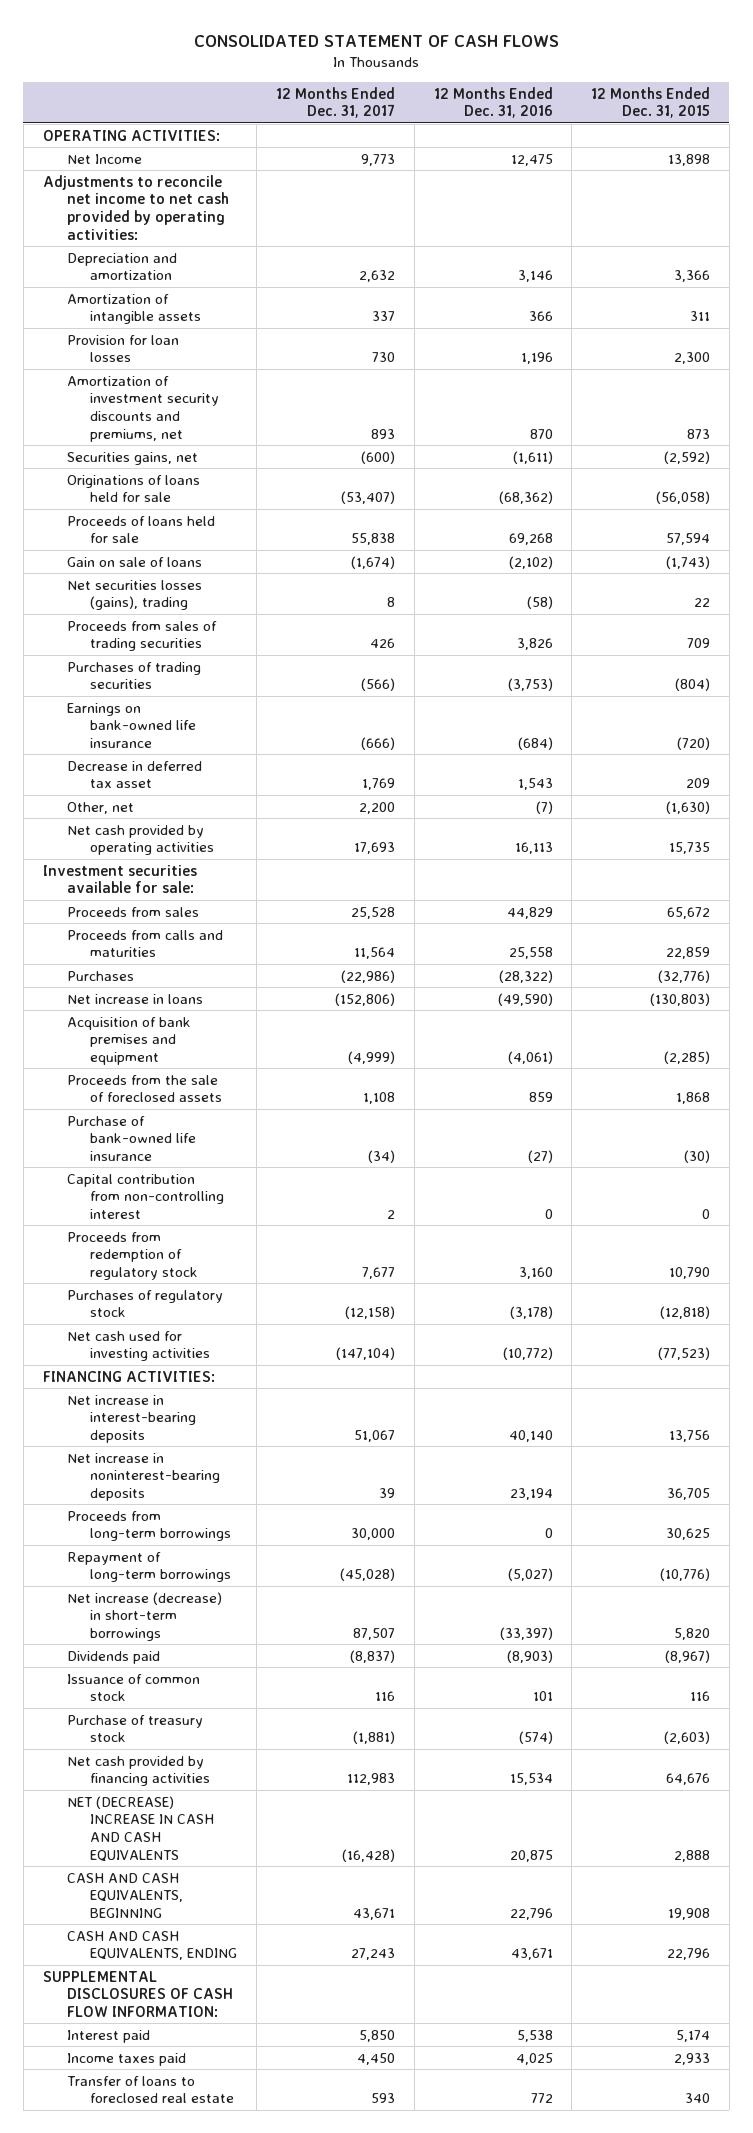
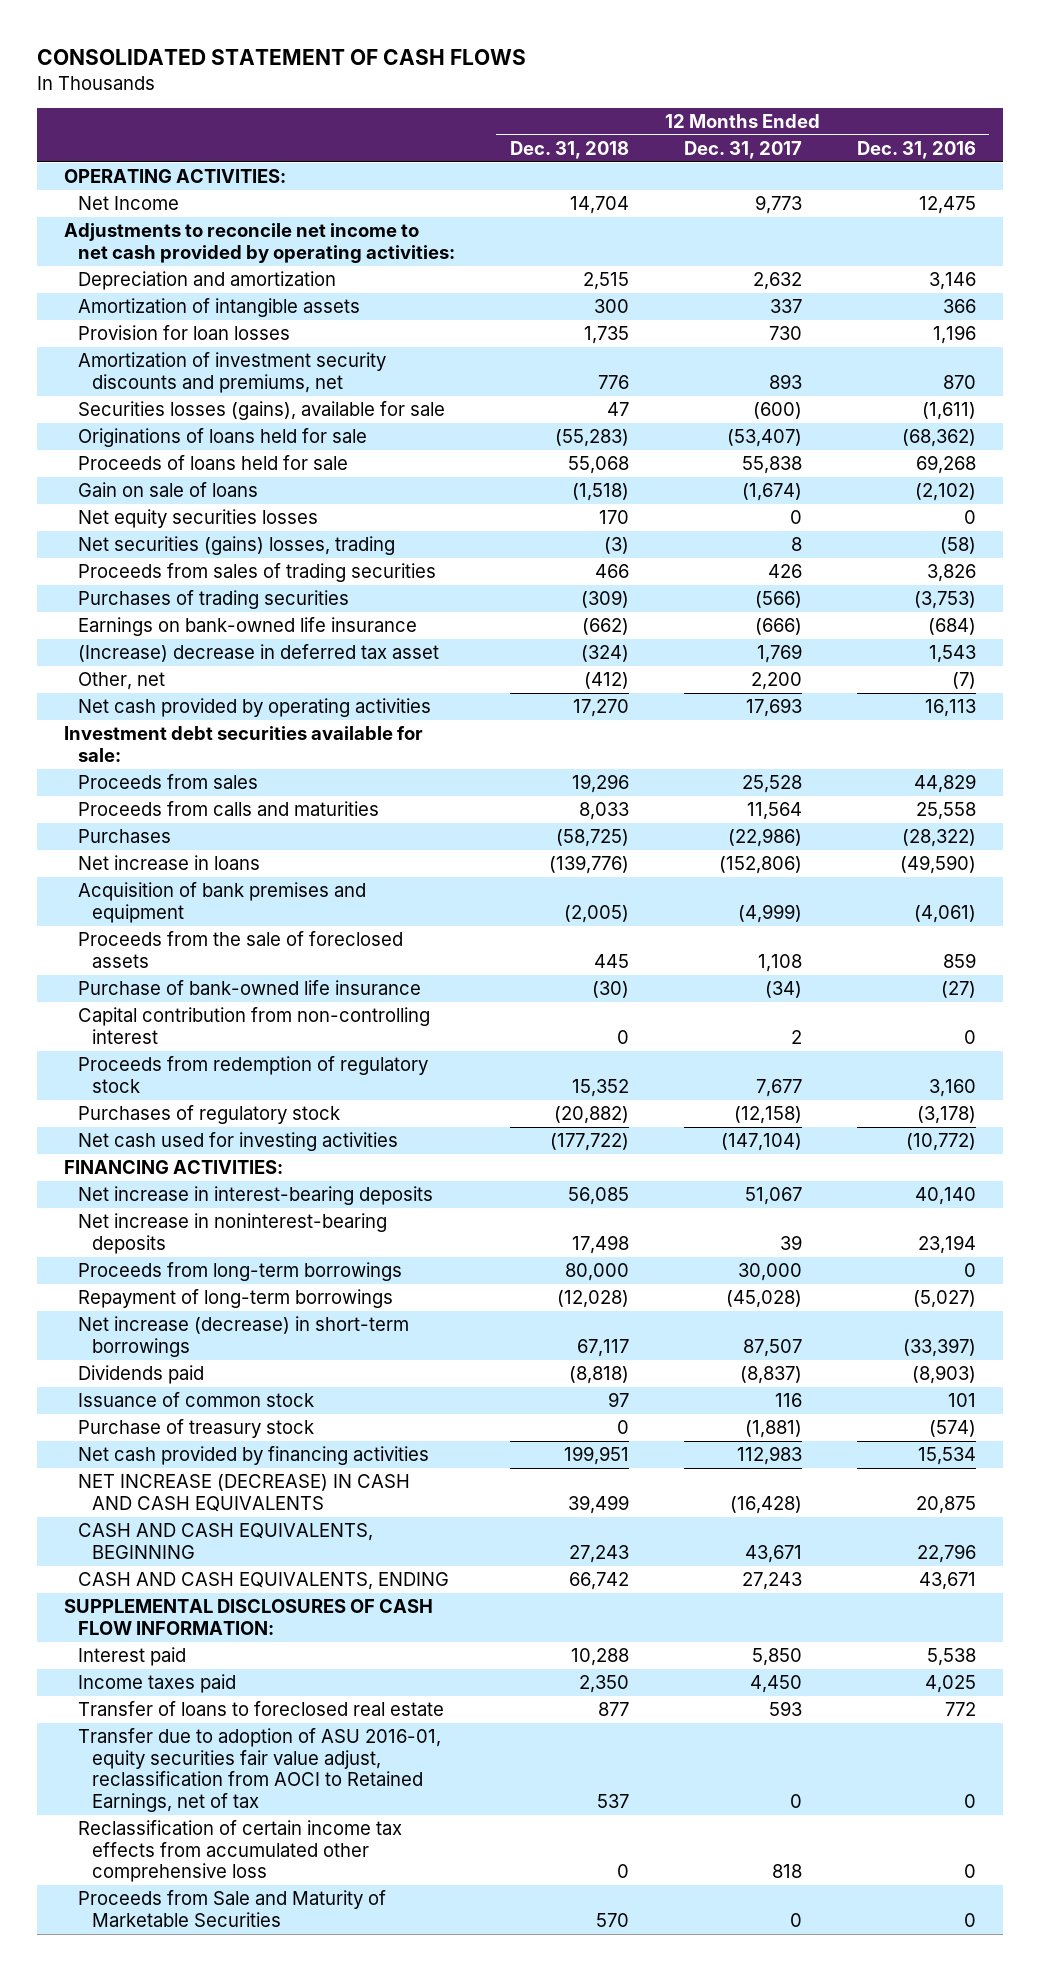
[591,86,711,119] 12 Months Ended Dec. 31, 2015 -> none
none -> [509,141,629,160] Dec. 31, 2018
[66,451,198,465] Securities gains, net -> [78,401,446,421] Securities losses (gains), available for sale
none -> [78,509,319,529] Net equity securities losses
[66,579,202,611] Net securities losses (gains), trading -> [78,536,396,556] Net securities (gains) losses, trading
[66,760,202,789] Decrease in deferred tax asset -> [78,644,440,663] (Increase) decrease in deferred tax asset
[42,864,197,894] Investment securities available for sale: -> [63,726,423,762] Investment debt securities available for sale:
[66,1795,215,1862] NET (DECREASE) INCREASE IN CASH AND CASH EQUIVALENTS -> [78,1474,411,1512] NET INCREASE (DECREASE) IN CASH AND CASH EQUIVALENTS
none -> [78,1728,442,1813] Transfer due to adoption of ASU 2016-01, equity securities fair value adjust, reclassification from AOCI to Retained Earnings, net of tax
none -> [78,1820,403,1883] Reclassification of certain income tax effects from accumulated other comprehensive loss
none -> [78,1890,387,1927] Proceeds from Sale and Maturity of Marketable Securities

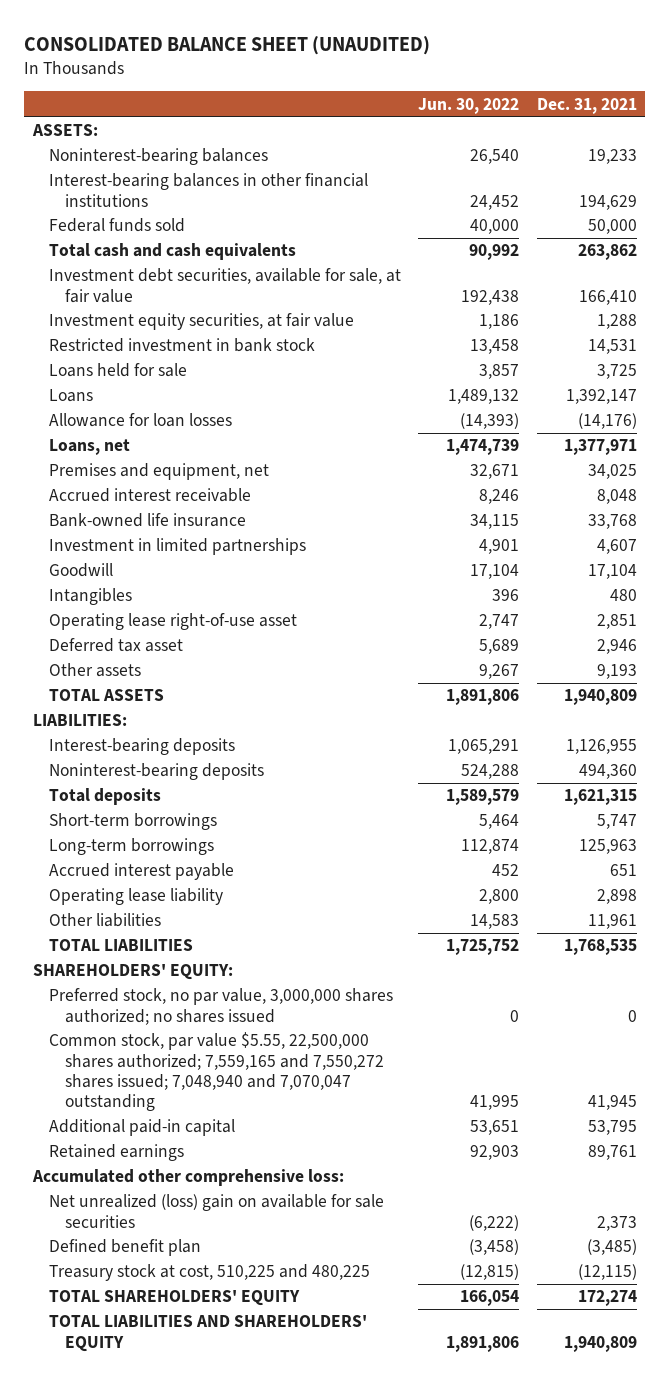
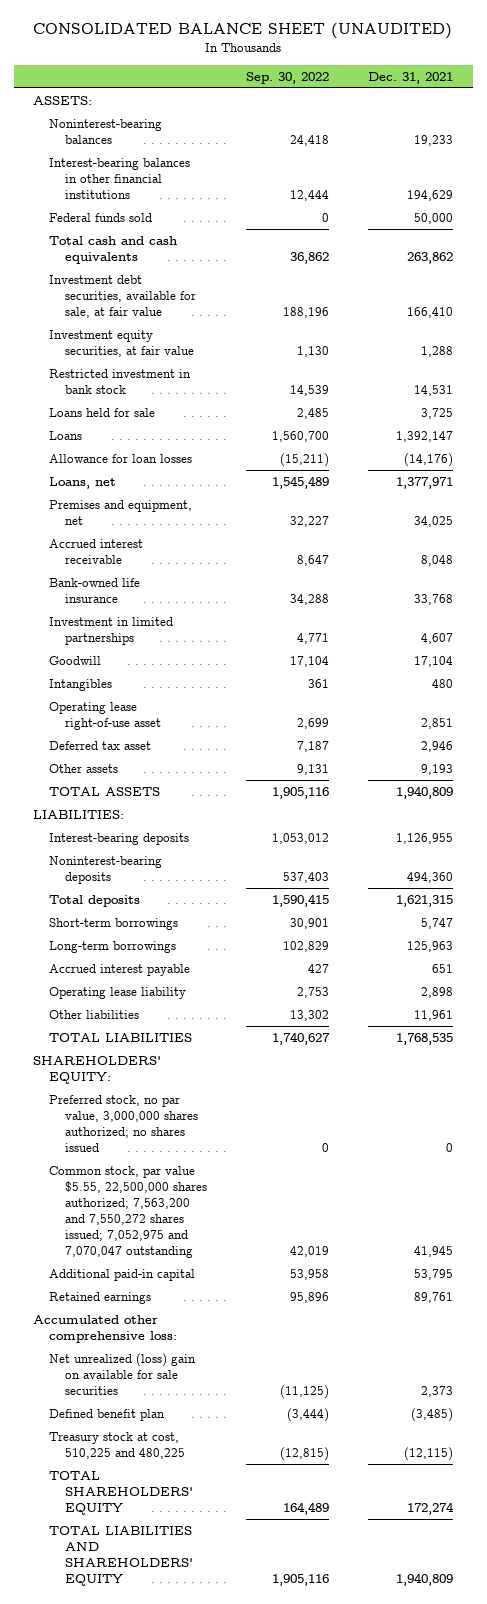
[418,97,520,114] Jun. 30, 2022 -> none
none -> [246,71,330,84] Sep. 30, 2022
[49,1032,385,1111] Common stock, par value $5.55, 22,500,000 shares authorized; 7,559,165 and 7,550,272 shares issued; 7,048,940 and 7,070,047 outstanding -> [49,1165,208,1258] Common stock, par value $5.55, 22,500,000 shares authorized; 7,563,200 and 7,550,272 shares issued; 7,052,975 and 7,070,047 outstanding

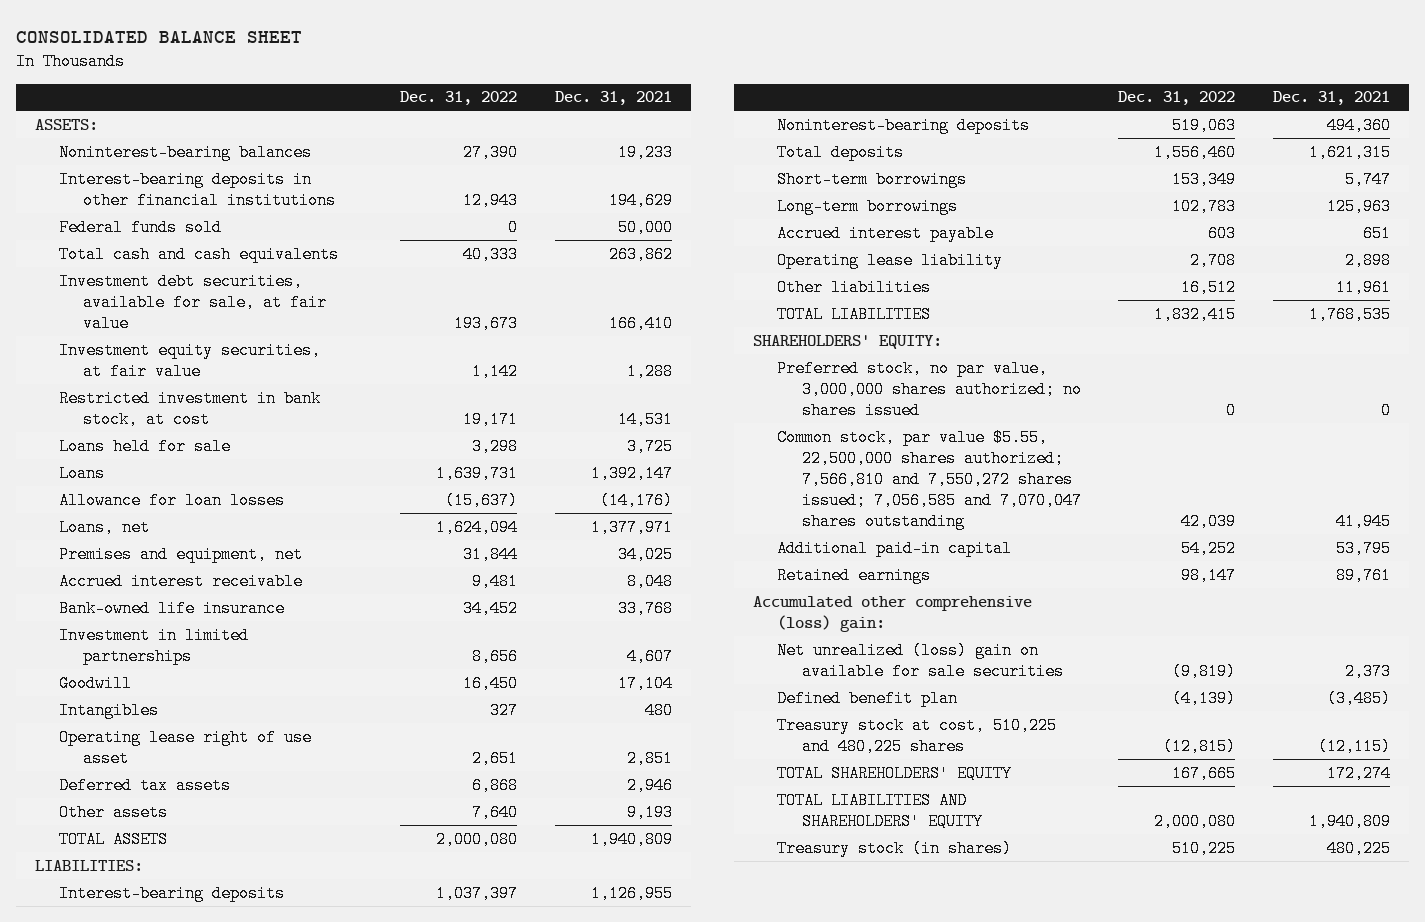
[33,23,453,40] CONSOLIDATED BALANCE SHEET (UNAUDITED) -> [15,30,302,43] CONSOLIDATED BALANCE SHEET
[246,71,330,84] Sep. 30, 2022 -> none
none -> [399,91,517,106] Dec. 31, 2022
[49,157,191,199] Interest-bearing balances in other financial institutions -> [58,170,337,209] Interest-bearing deposits in other financial institutions
[49,368,192,394] Restricted investment in bank stock -> [58,389,321,428] Restricted investment in bank stock, at cost
[49,701,162,730] Operating lease right-of-use asset -> [58,728,312,767] Operating lease right of use asset
[49,740,152,750] Deferred tax asset -> [58,776,231,794] Deferred tax assets
[49,1165,208,1258] Common stock, par value $5.55, 22,500,000 shares authorized; 7,563,200 and 7,550,272 shares issued; 7,052,975 and 7,070,047 outstanding -> [777,428,1082,531] Common stock, par value $5.55, 22,500,000 shares authorized; 7,566,810 and 7,550,272 shares issued; 7,056,585 and 7,070,047 shares outstanding
[33,1314,178,1343] Accumulated other comprehensive loss: -> [753,595,1033,632] Accumulated other comprehensive (loss) gain:
[49,1431,186,1459] Treasury stock at cost, 510,225 and 480,225 -> [777,716,1058,755] Treasury stock at cost, 510,225 and 480,225 shares
none -> [777,839,1013,857] Treasury stock (in shares)

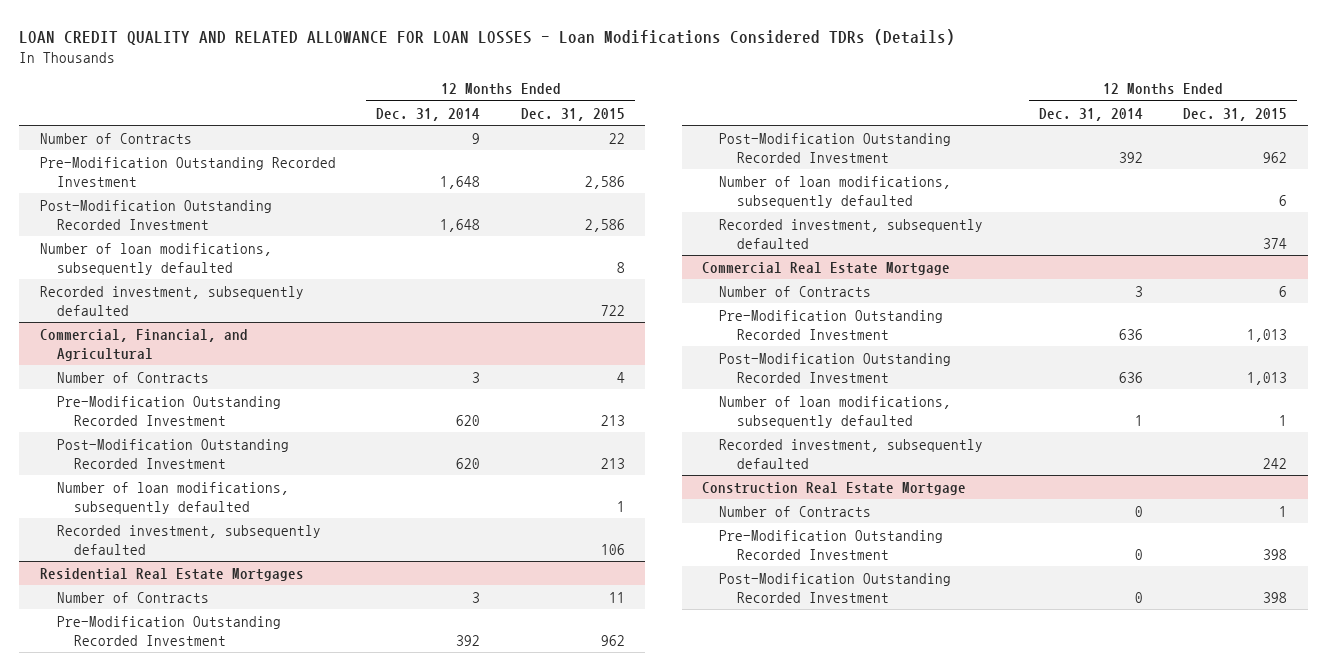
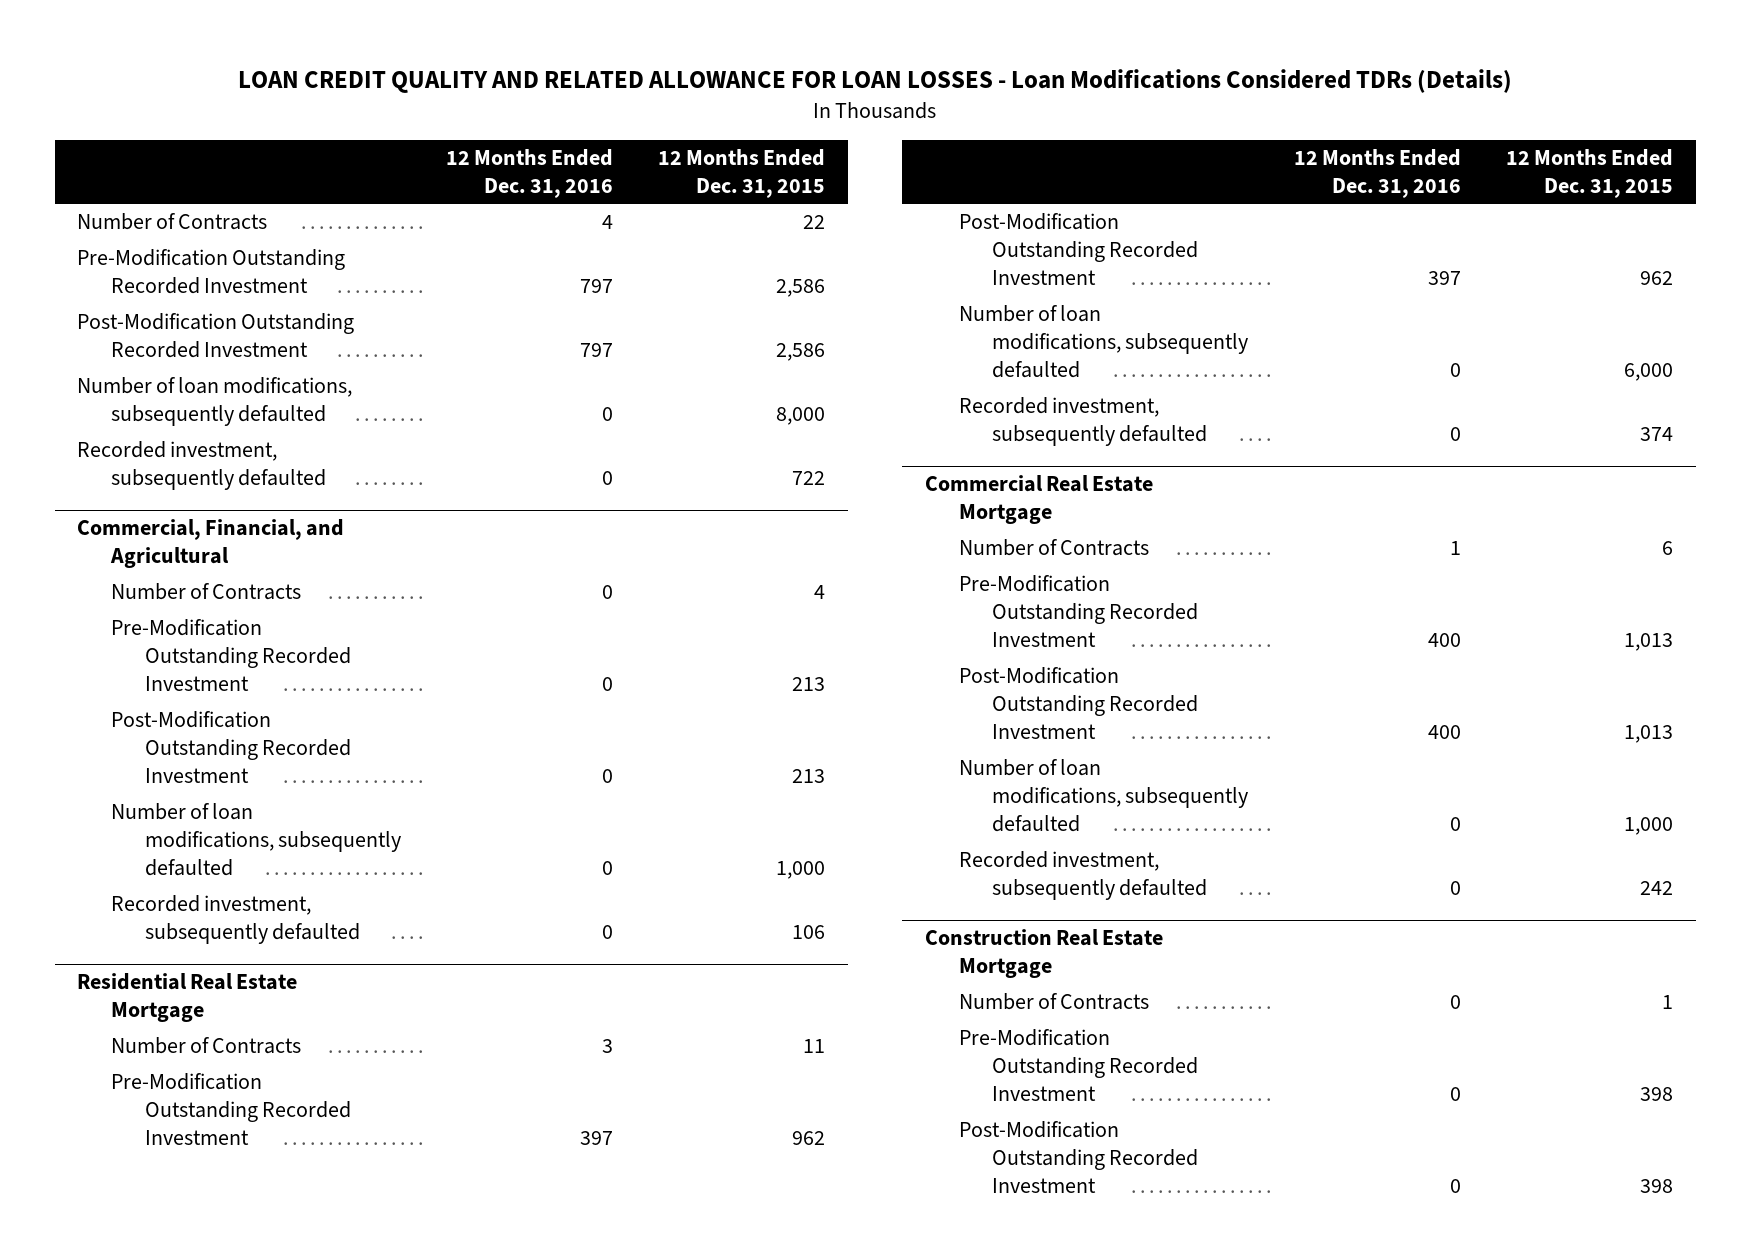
[376,107,481,121] Dec. 31, 2014 -> none
none -> [445,148,613,198] 12 Months Ended Dec. 31, 2016
[616,261,625,273] 8 -> [776,407,826,426] 8,000
[616,500,625,512] 1 -> [776,861,826,880] 1,000
[39,567,304,581] Residential Real Estate Mortgages -> [77,972,298,1023] Residential Real Estate Mortgage
[1279,194,1288,206] 6 -> [1624,363,1674,382] 6,000
[1279,414,1288,426] 1 -> [1624,817,1674,836] 1,000

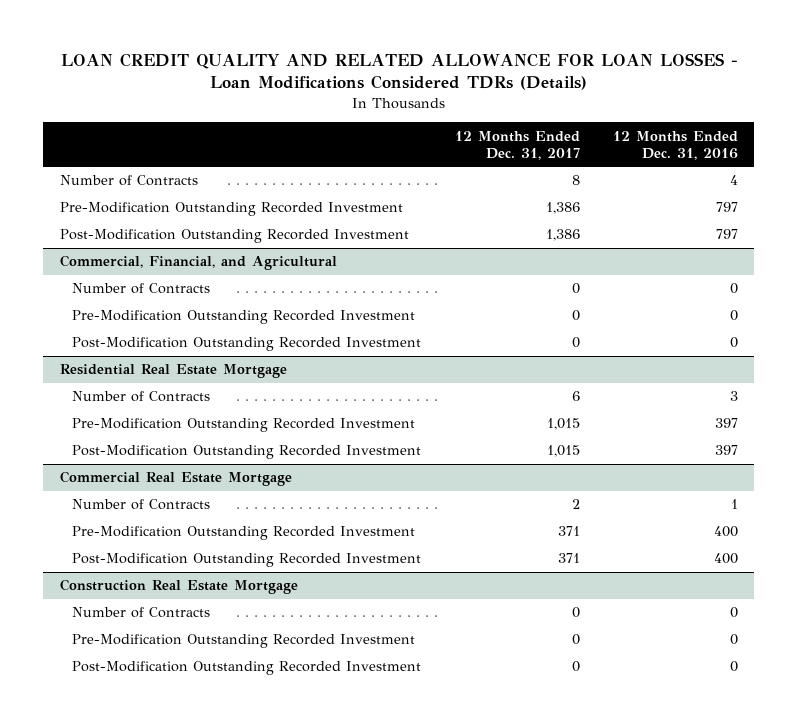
[658,148,826,198] 12 Months Ended Dec. 31, 2015 -> none
none -> [454,130,580,161] 12 Months Ended Dec. 31, 2017
[77,376,353,427] Number of loan modifications, subsequently defaulted -> none
[77,440,326,491] Recorded investment, subsequently defaulted -> none
[110,802,401,877] Number of loan modifications, subsequently defaulted -> none
[110,894,360,945] Recorded investment, subsequently defaulted -> none
[958,304,1249,379] Number of loan modifications, subsequently defaulted -> none
[958,396,1208,447] Recorded investment, subsequently defaulted -> none
[958,758,1249,833] Number of loan modifications, subsequently defaulted -> none
[958,850,1208,901] Recorded investment, subsequently defaulted -> none

